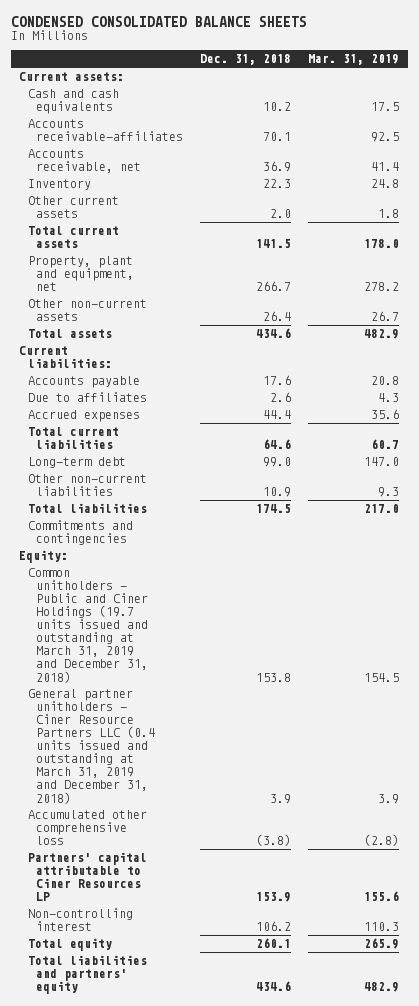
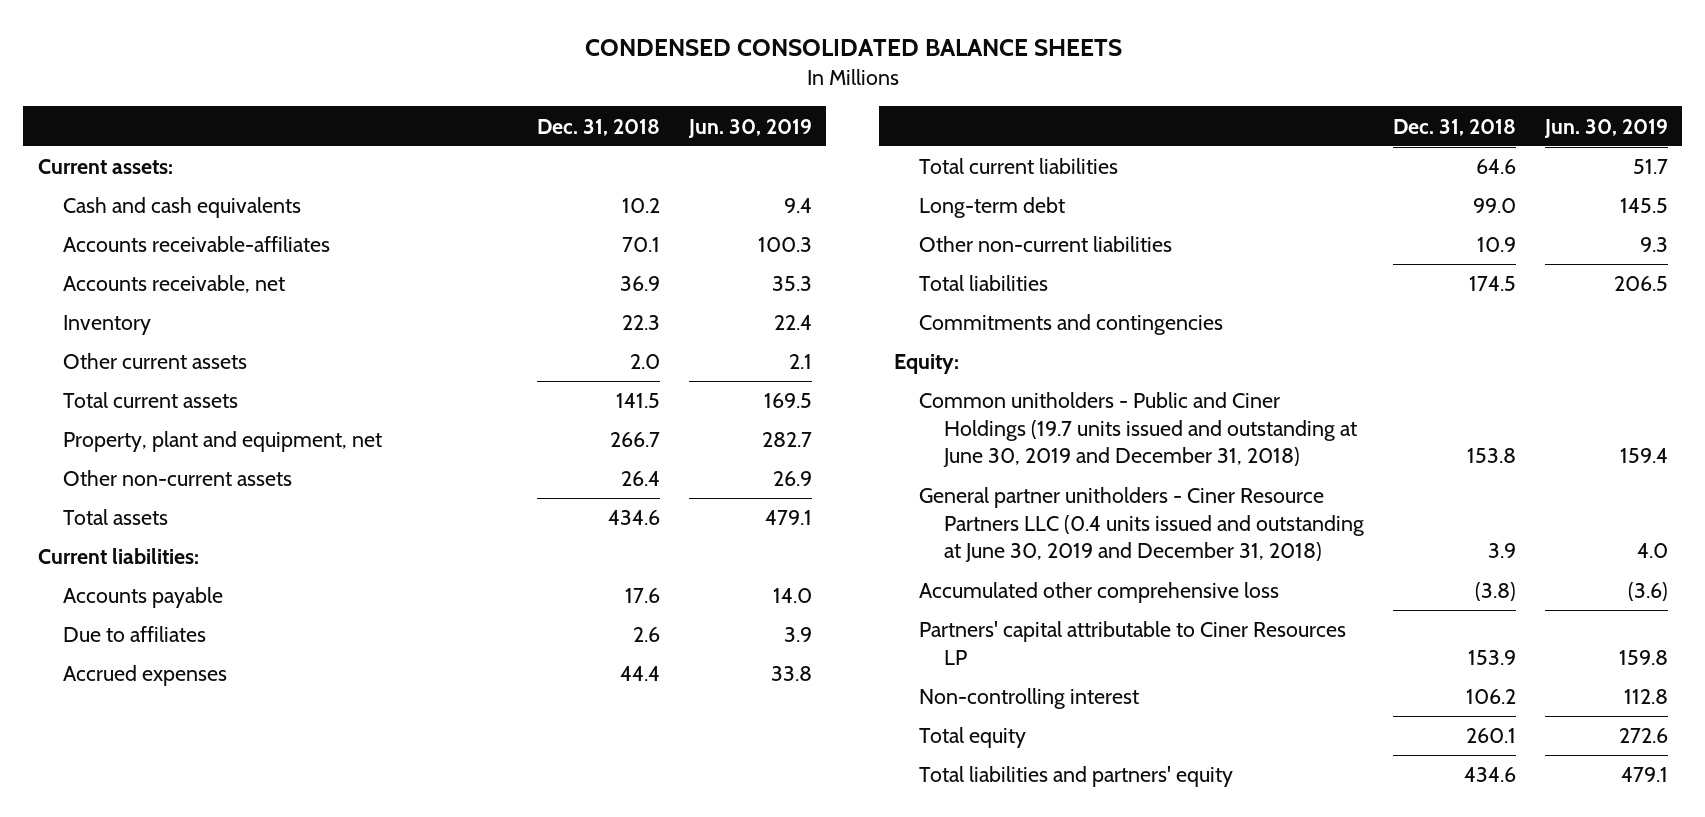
[308,54,400,66] Mar. 31, 2019 -> none
none -> [687,118,812,138] Jun. 30, 2019
[27,568,148,683] Common unitholders - Public and Ciner Holdings (19.7 units issued and outstanding at March 31, 2019 and December 31, 2018) -> [918,392,1358,468] Common unitholders - Public and Ciner Holdings (19.7 units issued and outstanding at June 30, 2019 and December 31, 2018)
[27,689,155,804] General partner unitholders - Ciner Resource Partners LLC (0.4 units issued and outstanding at March 31, 2019 and December 31, 2018) -> [918,487,1365,563] General partner unitholders - Ciner Resource Partners LLC (0.4 units issued and outstanding at June 30, 2019 and December 31, 2018)

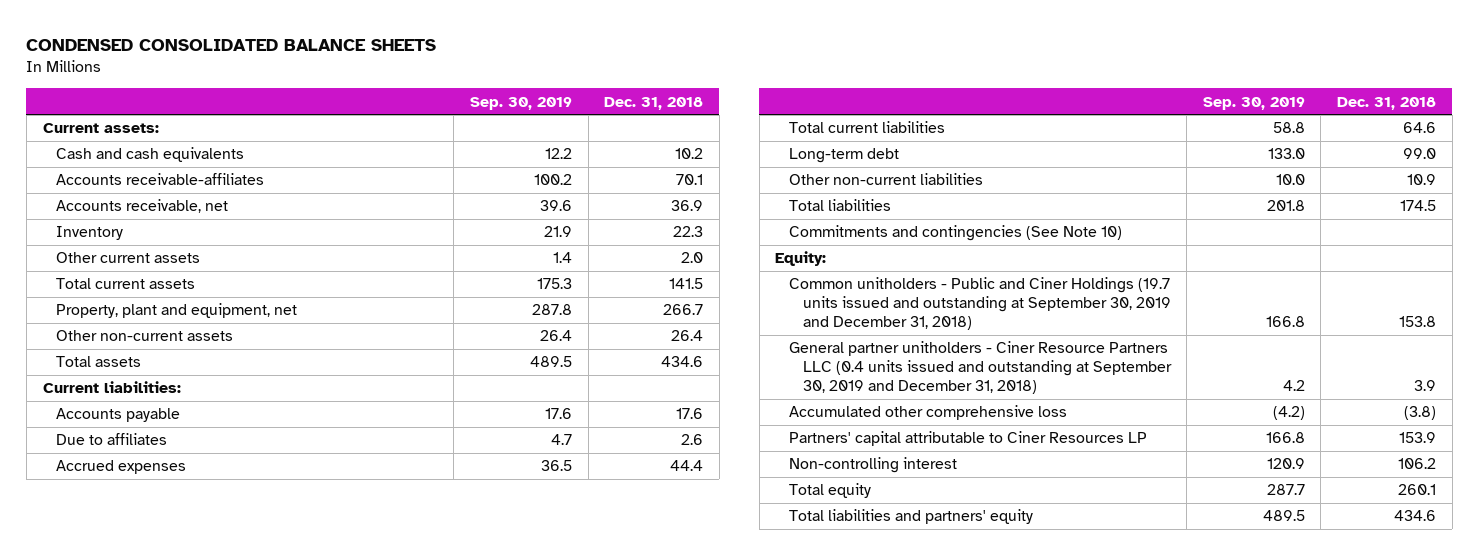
[687,118,812,138] Jun. 30, 2019 -> none
none -> [470,96,573,110] Sep. 30, 2019
[918,314,1223,336] Commitments and contingencies -> [788,225,1122,242] Commitments and contingencies (See Note 10)
[918,392,1358,468] Common unitholders - Public and Ciner Holdings (19.7 units issued and outstanding at June 30, 2019 and December 31, 2018) -> [788,277,1171,330] Common unitholders - Public and Ciner Holdings (19.7 units issued and outstanding at September 30, 2019 and December 31, 2018)
[918,487,1365,563] General partner unitholders - Ciner Resource Partners LLC (0.4 units issued and outstanding at June 30, 2019 and December 31, 2018) -> [788,341,1172,394] General partner unitholders - Ciner Resource Partners LLC (0.4 units issued and outstanding at September 30, 2019 and December 31, 2018)

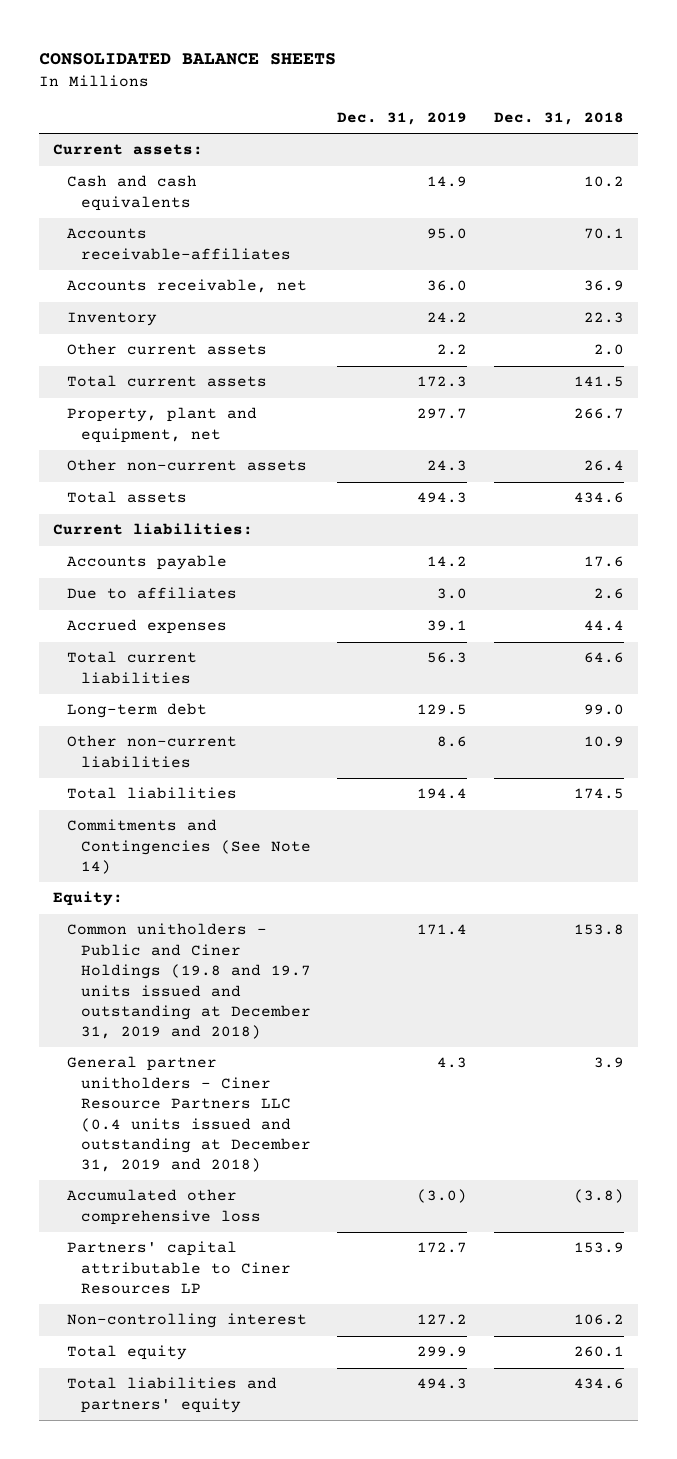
[26,38,437,51] CONDENSED CONSOLIDATED BALANCE SHEETS -> [39,53,337,66] CONSOLIDATED BALANCE SHEETS
[470,96,573,110] Sep. 30, 2019 -> none
none -> [337,112,468,126] Dec. 31, 2019
[788,225,1122,242] Commitments and contingencies (See Note 10) -> [66,819,311,875] Commitments and Contingencies (See Note 14)
[788,277,1171,330] Common unitholders - Public and Ciner Holdings (19.7 units issued and outstanding at September 30, 2019 and December 31, 2018) -> [66,923,311,1040] Common unitholders - Public and Ciner Holdings (19.8 and 19.7 units issued and outstanding at December 31, 2019 and 2018)
[788,341,1172,394] General partner unitholders - Ciner Resource Partners LLC (0.4 units issued and outstanding at September 30, 2019 and December 31, 2018) -> [66,1056,311,1173] General partner unitholders - Ciner Resource Partners LLC (0.4 units issued and outstanding at December 31, 2019 and 2018)

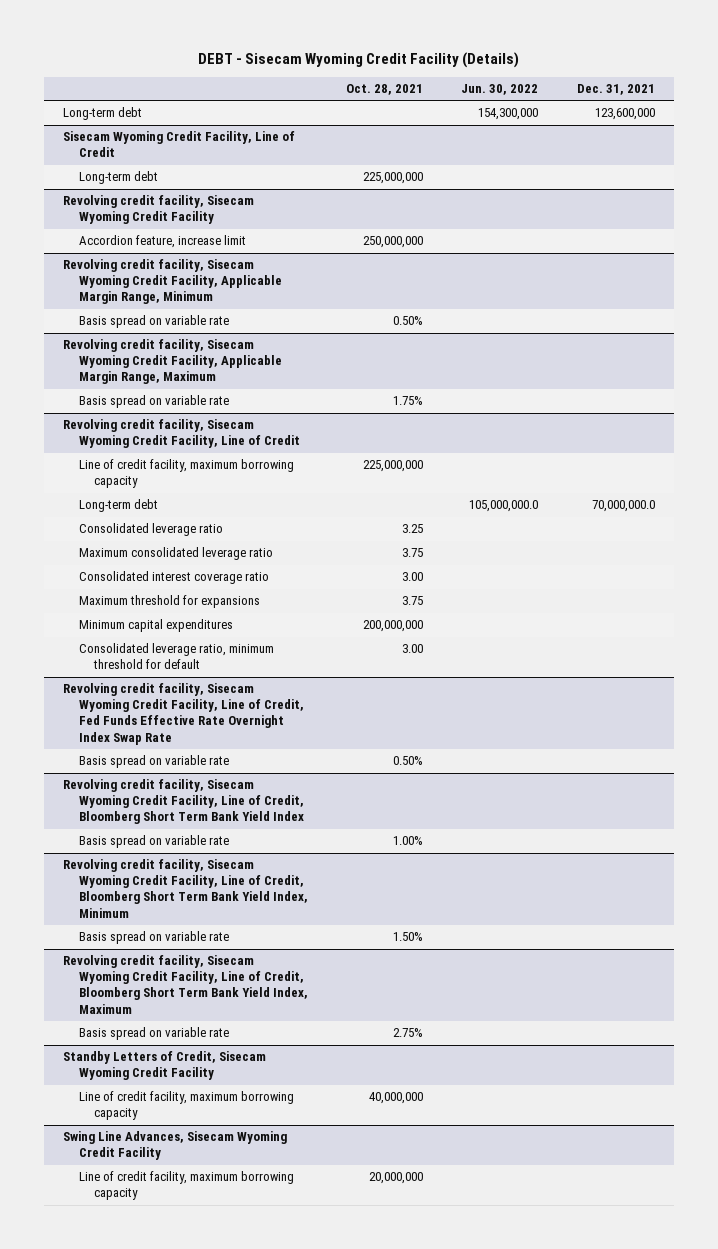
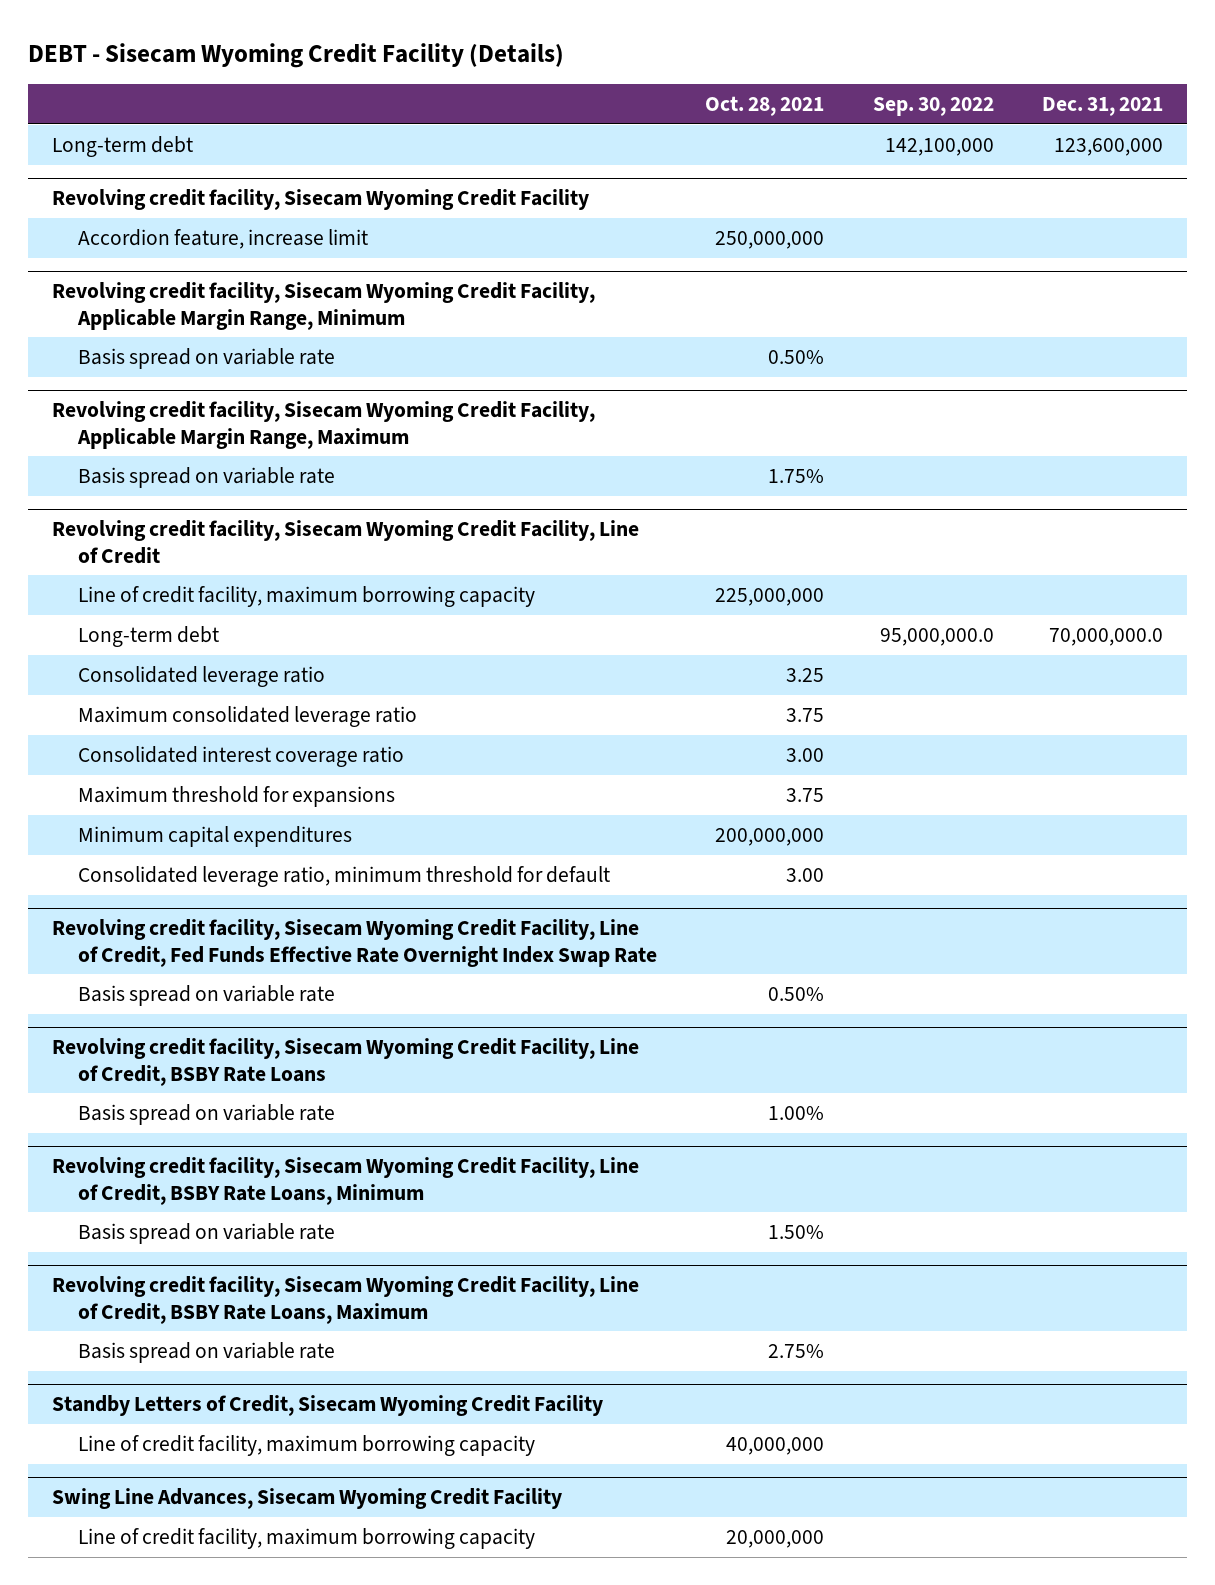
[461,84,539,96] Jun. 30, 2022 -> none
none -> [872,96,994,116] Sep. 30, 2022
[63,131,296,158] Sisecam Wyoming Credit Facility, Line of Credit -> none
[78,171,158,185] Long-term debt -> none
[63,779,304,825] Revolving credit facility, Sisecam Wyoming Credit Facility, Line of Credit, Bloomberg Short Term Bank Yield Index -> none
none -> [52,1038,640,1086] Revolving credit facility, Sisecam Wyoming Credit Facility, Line of Credit, BSBY Rate Loans
[63,859,308,918] Revolving credit facility, Sisecam Wyoming Credit Facility, Line of Credit, Bloomberg Short Term Bank Yield Index, Minimum -> none
none -> [52,1157,640,1205] Revolving credit facility, Sisecam Wyoming Credit Facility, Line of Credit, BSBY Rate Loans, Minimum
[63,955,308,1014] Revolving credit facility, Sisecam Wyoming Credit Facility, Line of Credit, Bloomberg Short Term Bank Yield Index, Maximum -> none
none -> [52,1276,640,1324] Revolving credit facility, Sisecam Wyoming Credit Facility, Line of Credit, BSBY Rate Loans, Maximum

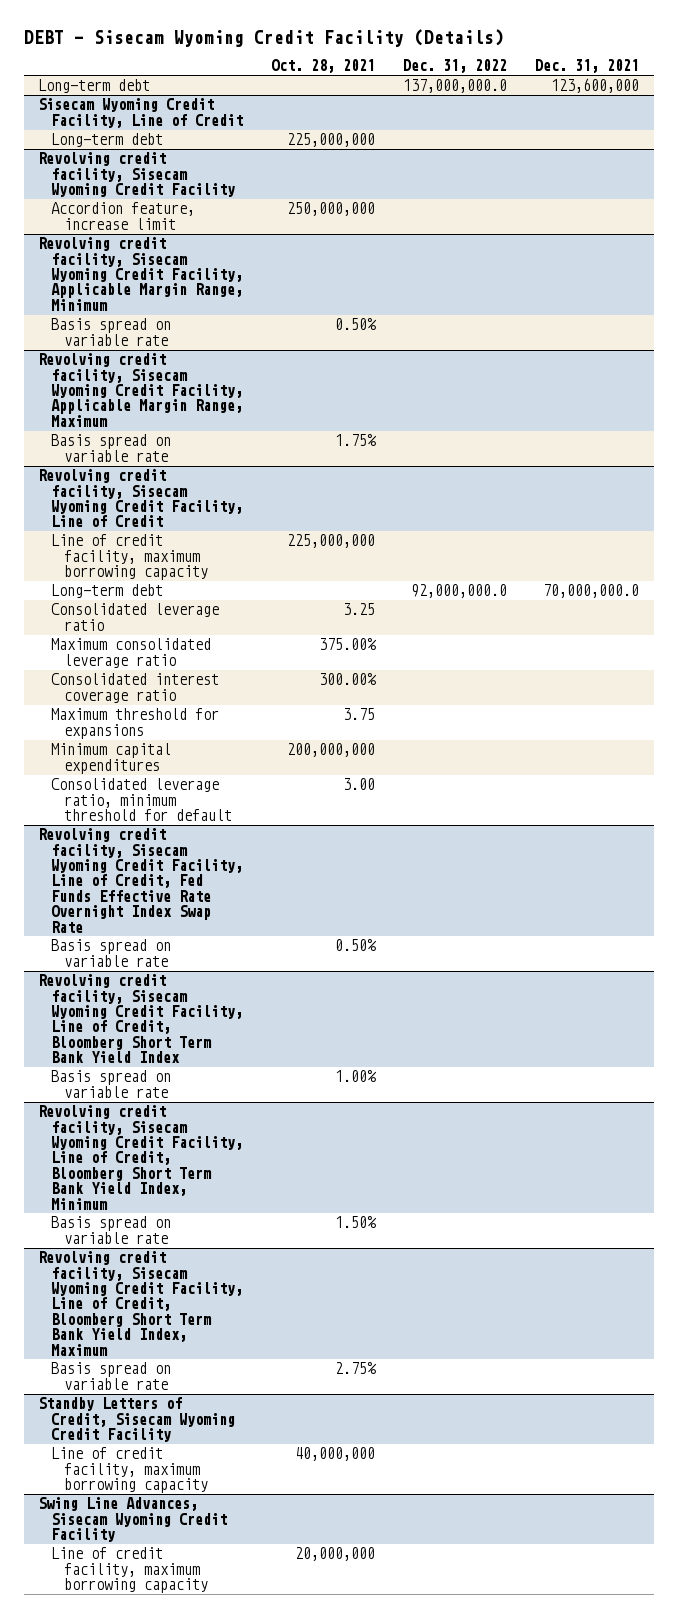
[872,96,994,116] Sep. 30, 2022 -> none
none -> [403,59,508,74] Dec. 31, 2022
none -> [38,98,244,128] Sisecam Wyoming Credit Facility, Line of Credit
none -> [51,133,164,148] Long-term debt
[786,708,825,723] 3.75 -> [319,638,378,651] 375.00%
[786,748,825,763] 3.00 -> [319,673,378,686] 300.00%
[52,1038,640,1086] Revolving credit facility, Sisecam Wyoming Credit Facility, Line of Credit, BSBY Rate Loans -> none
none -> [38,974,244,1064] Revolving credit facility, Sisecam Wyoming Credit Facility, Line of Credit, Bloomberg Short Term Bank Yield Index
[52,1157,640,1205] Revolving credit facility, Sisecam Wyoming Credit Facility, Line of Credit, BSBY Rate Loans, Minimum -> none
none -> [38,1105,244,1210] Revolving credit facility, Sisecam Wyoming Credit Facility, Line of Credit, Bloomberg Short Term Bank Yield Index, Minimum
[52,1276,640,1324] Revolving credit facility, Sisecam Wyoming Credit Facility, Line of Credit, BSBY Rate Loans, Maximum -> none
none -> [38,1251,244,1356] Revolving credit facility, Sisecam Wyoming Credit Facility, Line of Credit, Bloomberg Short Term Bank Yield Index, Maximum

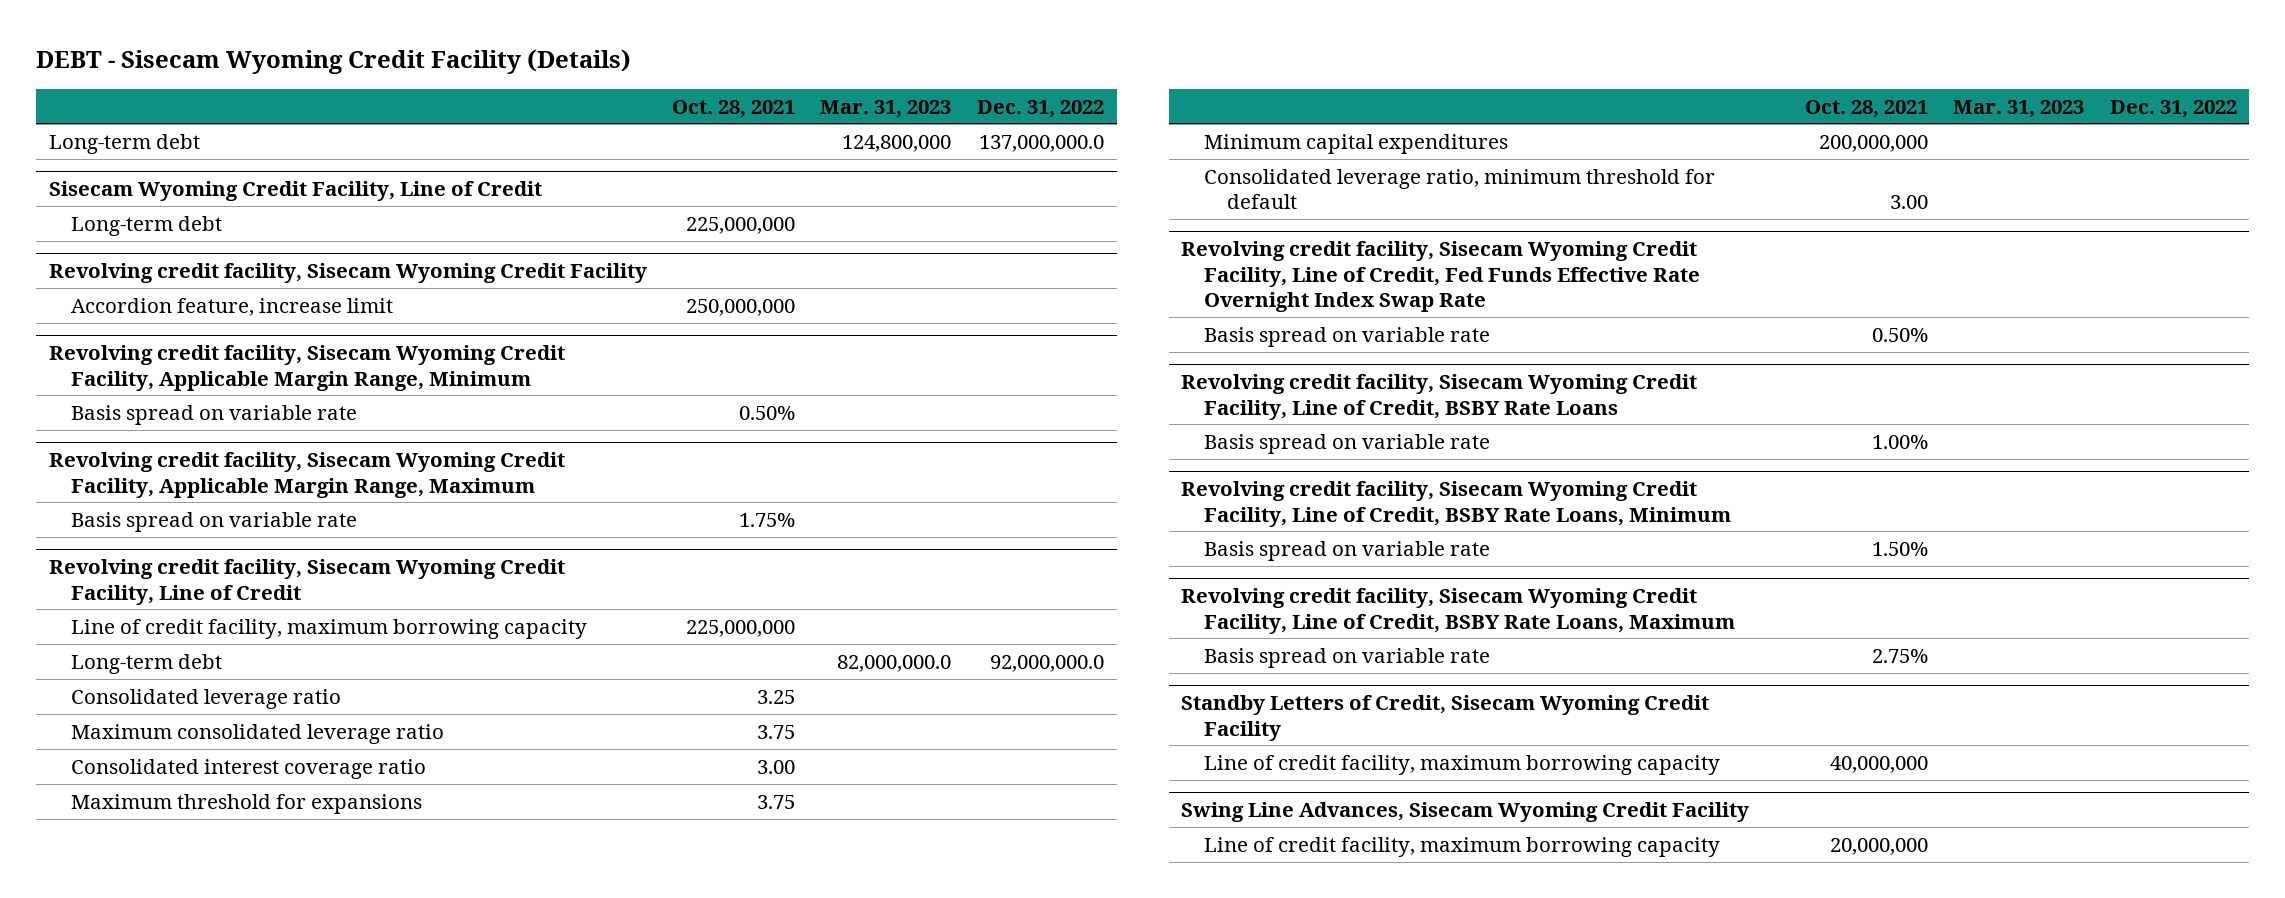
[535,59,640,74] Dec. 31, 2021 -> none
none -> [820,99,952,118] Mar. 31, 2023
[319,638,378,651] 375.00% -> [756,724,795,739] 3.75
[319,673,378,686] 300.00% -> [756,759,795,774] 3.00
[38,974,244,1064] Revolving credit facility, Sisecam Wyoming Credit Facility, Line of Credit, Bloomberg Short Term Bank Yield Index -> none
none -> [1181,374,1698,420] Revolving credit facility, Sisecam Wyoming Credit Facility, Line of Credit, BSBY Rate Loans
[38,1105,244,1210] Revolving credit facility, Sisecam Wyoming Credit Facility, Line of Credit, Bloomberg Short Term Bank Yield Index, Minimum -> none
none -> [1181,481,1731,527] Revolving credit facility, Sisecam Wyoming Credit Facility, Line of Credit, BSBY Rate Loans, Minimum
[38,1251,244,1356] Revolving credit facility, Sisecam Wyoming Credit Facility, Line of Credit, Bloomberg Short Term Bank Yield Index, Maximum -> none
none -> [1181,588,1735,634] Revolving credit facility, Sisecam Wyoming Credit Facility, Line of Credit, BSBY Rate Loans, Maximum

